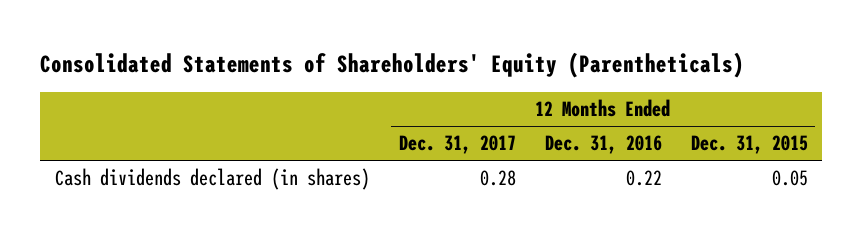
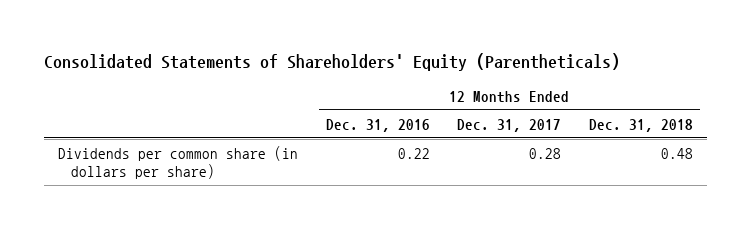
[690,135,808,155] Dec. 31, 2015 -> none
none -> [589,118,694,132] Dec. 31, 2018
[54,168,370,191] Cash dividends declared (in shares) -> [57,145,298,179] Dividends per common share (in dollars per share)

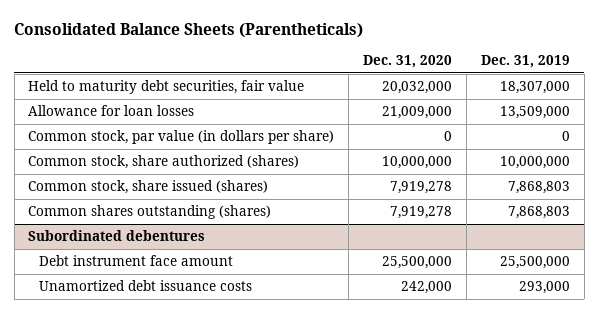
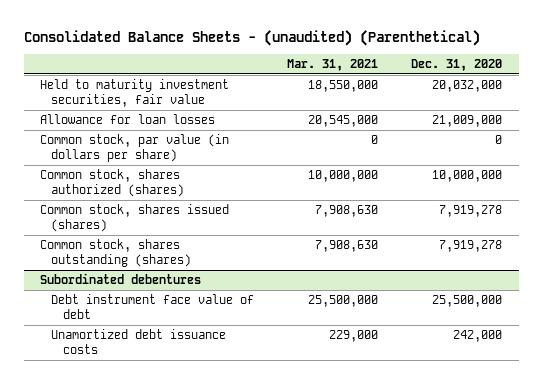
[14,22,364,38] Consolidated Balance Sheets (Parentheticals) -> [23,29,480,46] Consolidated Balance Sheets - (unaudited) (Parenthetical)
[480,55,570,69] Dec. 31, 2019 -> none
none -> [287,58,379,71] Mar. 31, 2021
[28,80,305,95] Held to maturity debt securities, fair value -> [39,79,229,108] Held to maturity investment securities, fair value
[28,155,300,170] Common stock, share authorized (shares) -> [39,169,185,198] Common stock, shares authorized (shares)
[28,180,269,195] Common stock, share issued (shares) -> [39,204,229,233] Common stock, shares issued (shares)
[28,205,272,220] Common shares outstanding (shares) -> [39,239,192,268] Common stock, shares outstanding (shares)
[38,255,233,267] Debt instrument face amount -> [51,294,255,320] Debt instrument face value of debt

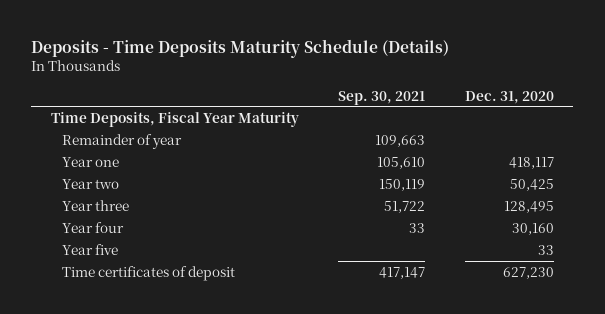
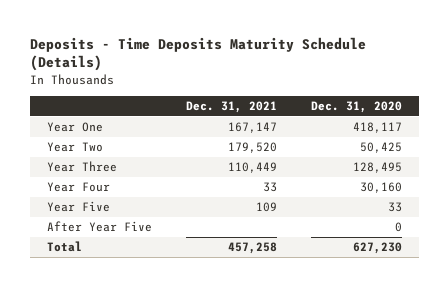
[338,90,426,105] Sep. 30, 2021 -> none
none -> [185,100,277,113] Dec. 31, 2021
[51,111,300,127] Time Deposits, Fiscal Year Maturity -> none
[62,133,183,149] Remainder of year -> none
[62,156,120,167] Year one -> [46,122,103,133] Year One
[62,178,120,189] Year two -> [46,142,103,153] Year Two
[62,199,130,211] Year three -> [46,161,117,173] Year Three
[62,221,125,233] Year four -> [46,182,110,193] Year Four
[62,243,119,255] Year five -> [46,201,110,213] Year Five
none -> [46,221,152,233] After Year Five
[62,265,236,281] Time certificates of deposit -> [46,241,82,253] Total

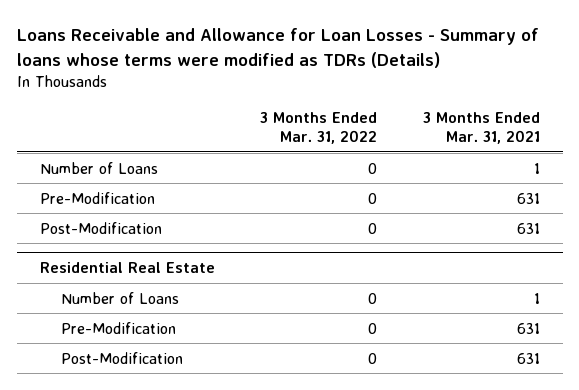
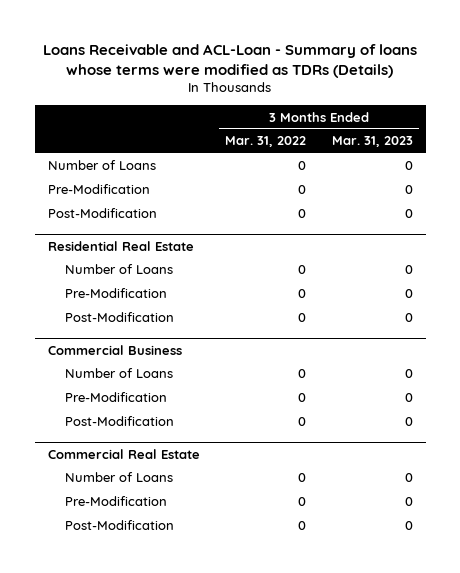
[16,28,539,68] Loans Receivable and Allowance for Loan Losses - Summary of loans whose terms were modified as TDRs (Details) -> [43,43,418,78] Loans Receivable and ACL-Loan - Summary of loans whose terms were modified as TDRs (Details)
[422,112,540,145] 3 Months Ended Mar. 31, 2021 -> none
none -> [331,136,413,148] Mar. 31, 2023
none -> [47,344,182,355] Commercial Business
none -> [65,368,174,379] Number of Loans
none -> [65,392,168,403] Pre-Modification
none -> [65,416,175,427] Post-Modification
none -> [47,448,200,459] Commercial Real Estate
none -> [65,472,174,483] Number of Loans
none -> [65,496,168,507] Pre-Modification
none -> [65,520,175,531] Post-Modification

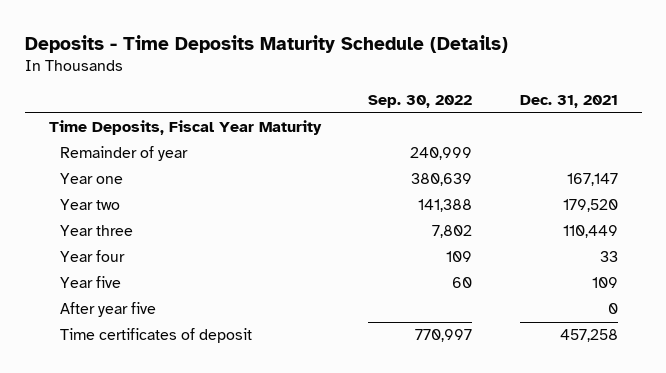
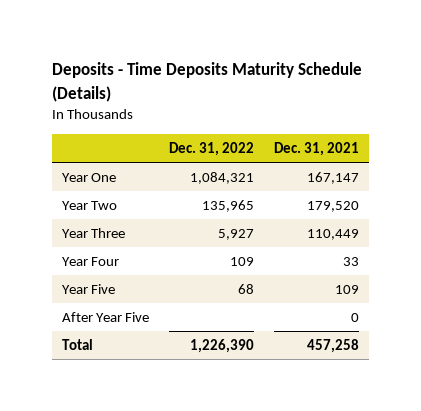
[368,95,473,109] Sep. 30, 2022 -> none
none -> [168,141,254,156] Dec. 31, 2022
[48,120,322,136] Time Deposits, Fiscal Year Maturity -> none
[59,146,188,162] Remainder of year -> none
[59,173,123,185] Year one -> [62,173,117,183] Year One
[59,199,120,211] Year two -> [62,201,118,211] Year Two
[59,225,133,237] Year three -> [62,228,126,239] Year Three
[59,250,125,263] Year four -> [62,257,120,267] Year Four
[59,276,121,289] Year five -> [62,284,116,295] Year Five
[59,302,156,318] After year five -> [62,312,150,323] After Year Five
[59,328,252,344] Time certificates of deposit -> [62,339,94,351] Total

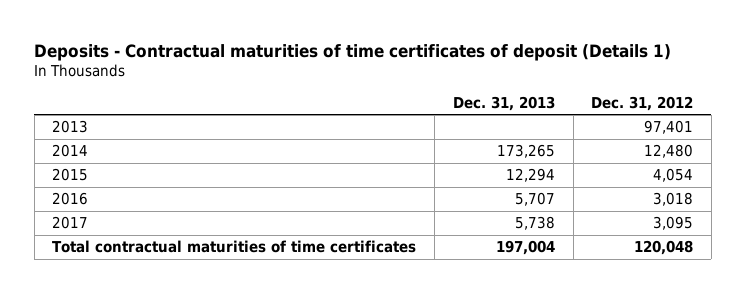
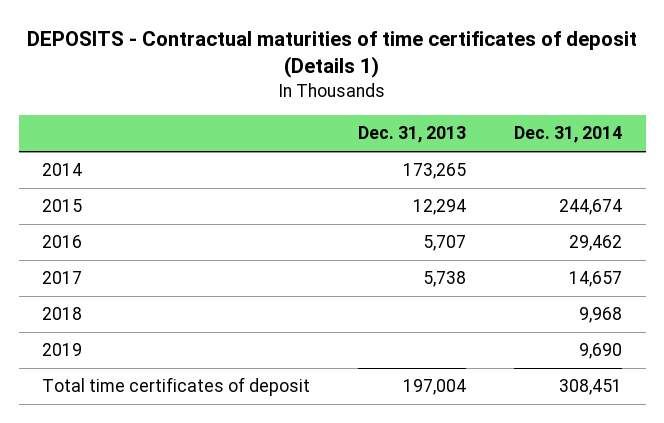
[34,43,672,61] Deposits - Contractual maturities of time certificates of deposit (Details 1) -> [27,31,638,79] DEPOSITS - Contractual maturities of time certificates of deposit (Details 1)
[591,95,694,111] Dec. 31, 2012 -> none
none -> [513,126,622,144] Dec. 31, 2014
[52,120,89,134] 2013 -> none
none -> [42,307,83,321] 2018
none -> [42,343,83,357] 2019
[52,240,417,254] Total contractual maturities of time certificates -> [42,377,311,397] Total time certificates of deposit

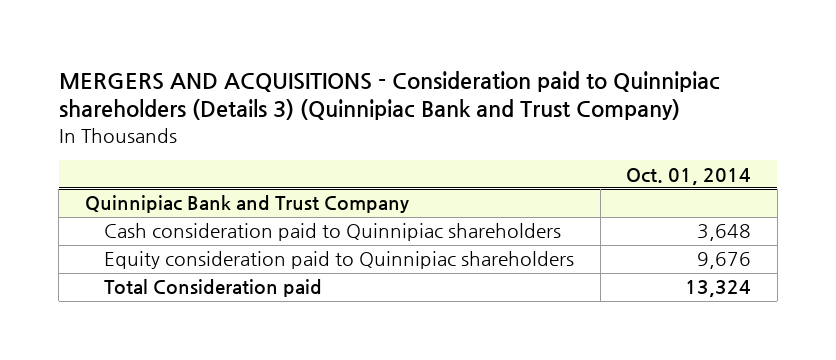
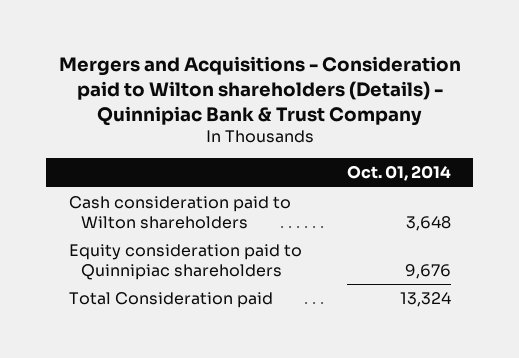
[58,70,720,121] MERGERS AND ACQUISITIONS - Consideration paid to Quinnipiac shareholders (Details 3) (Quinnipiac Bank and Trust Company) -> [58,56,461,126] Mergers and Acquisitions - Consideration paid to Wilton shareholders (Details) - Quinnipiac Bank & Trust Company
[84,195,409,214] Quinnipiac Bank and Trust Company -> none
[104,223,562,242] Cash consideration paid to Quinnipiac shareholders -> [68,196,291,229] Cash consideration paid to Wilton shareholders

